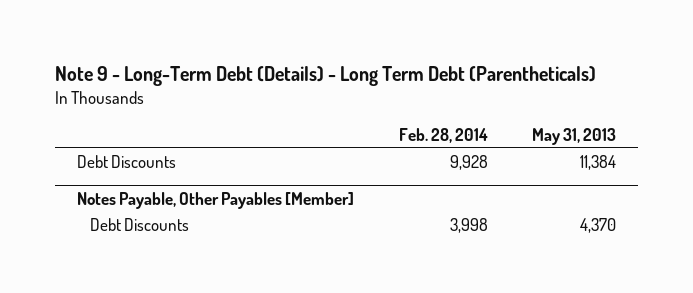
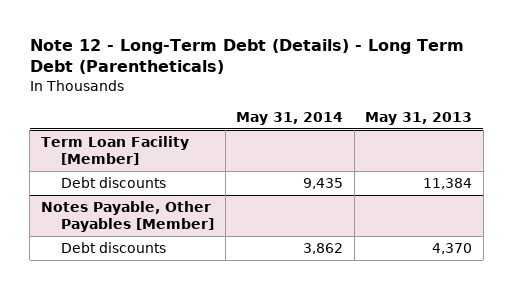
[54,66,596,87] Note 9 - Long-Term Debt (Details) - Long Term Debt (Parentheticals) -> [29,38,464,75] Note 12 - Long-Term Debt (Details) - Long Term Debt (Parentheticals)
[398,127,488,143] Feb. 28, 2014 -> none
none -> [236,111,344,125] May 31, 2014
none -> [40,136,189,165] Term Loan Facility [Member]
[77,155,177,169] Debt Discounts -> [61,177,167,189] Debt discounts
[89,218,189,232] Debt Discounts -> [61,242,167,254] Debt discounts

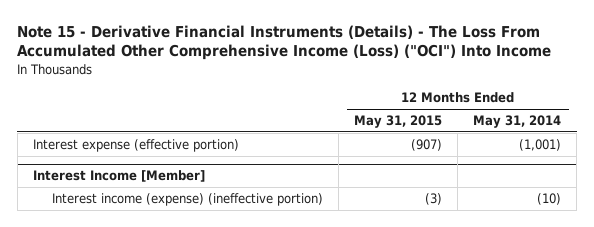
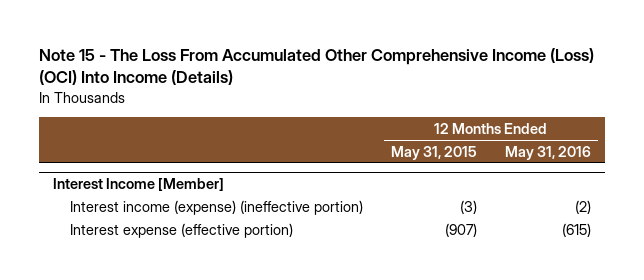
[17,24,552,61] Note 15 - Derivative Financial Instruments (Details) - The Loss From Accumulated Other Comprehensive Income (Loss) ("OCI") Into Income -> [38,48,594,86] Note 15 - The Loss From Accumulated Other Comprehensive Income (Loss) (OCI) Into Income (Details)
[473,115,562,129] May 31, 2014 -> none
none -> [505,145,592,160] May 31, 2016
[32,139,239,153] Interest expense (effective portion) -> none
none -> [70,222,294,238] Interest expense (effective portion)

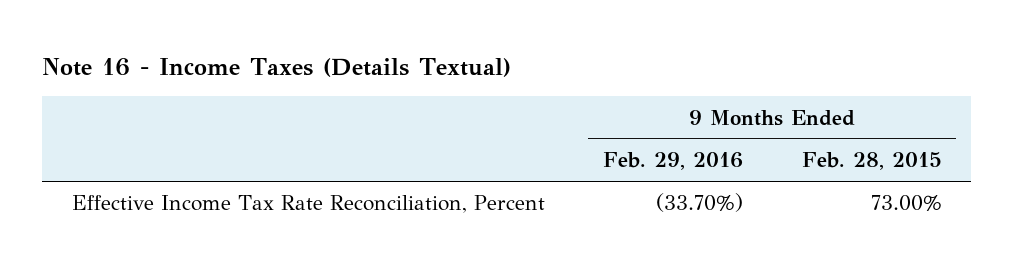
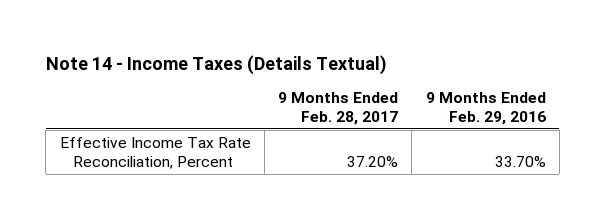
[42,58,512,78] Note 16 - Income Taxes (Details Textual) -> [45,54,387,75] Note 14 - Income Taxes (Details Textual)
[801,152,942,171] Feb. 28, 2015 -> none
none -> [278,92,399,126] 9 Months Ended Feb. 28, 2017
[656,193,744,213] (33.70%) -> [494,155,546,167] 33.70%

